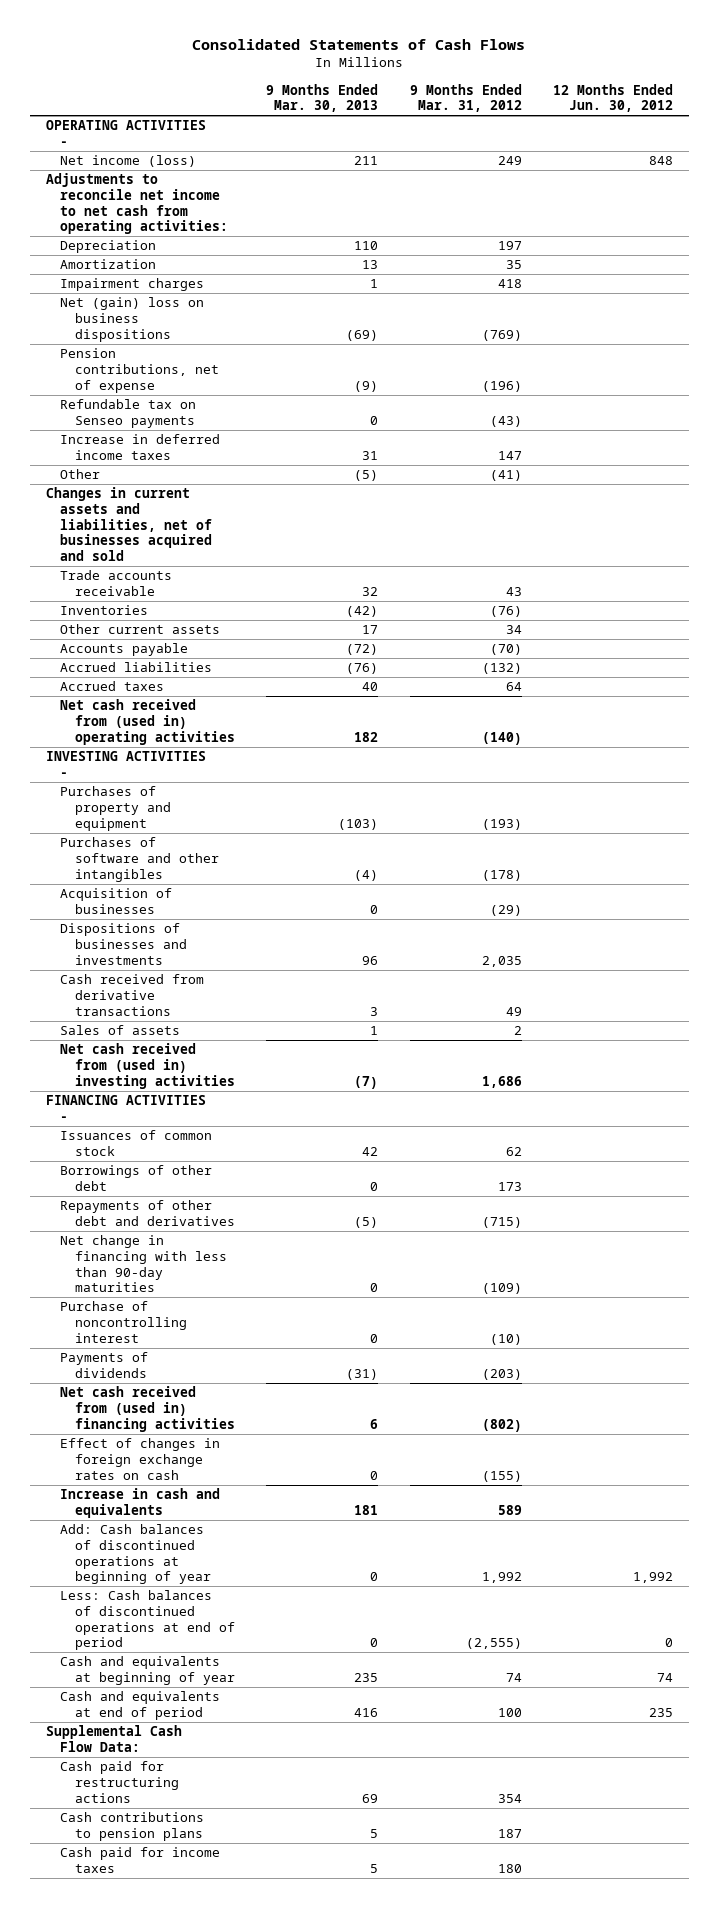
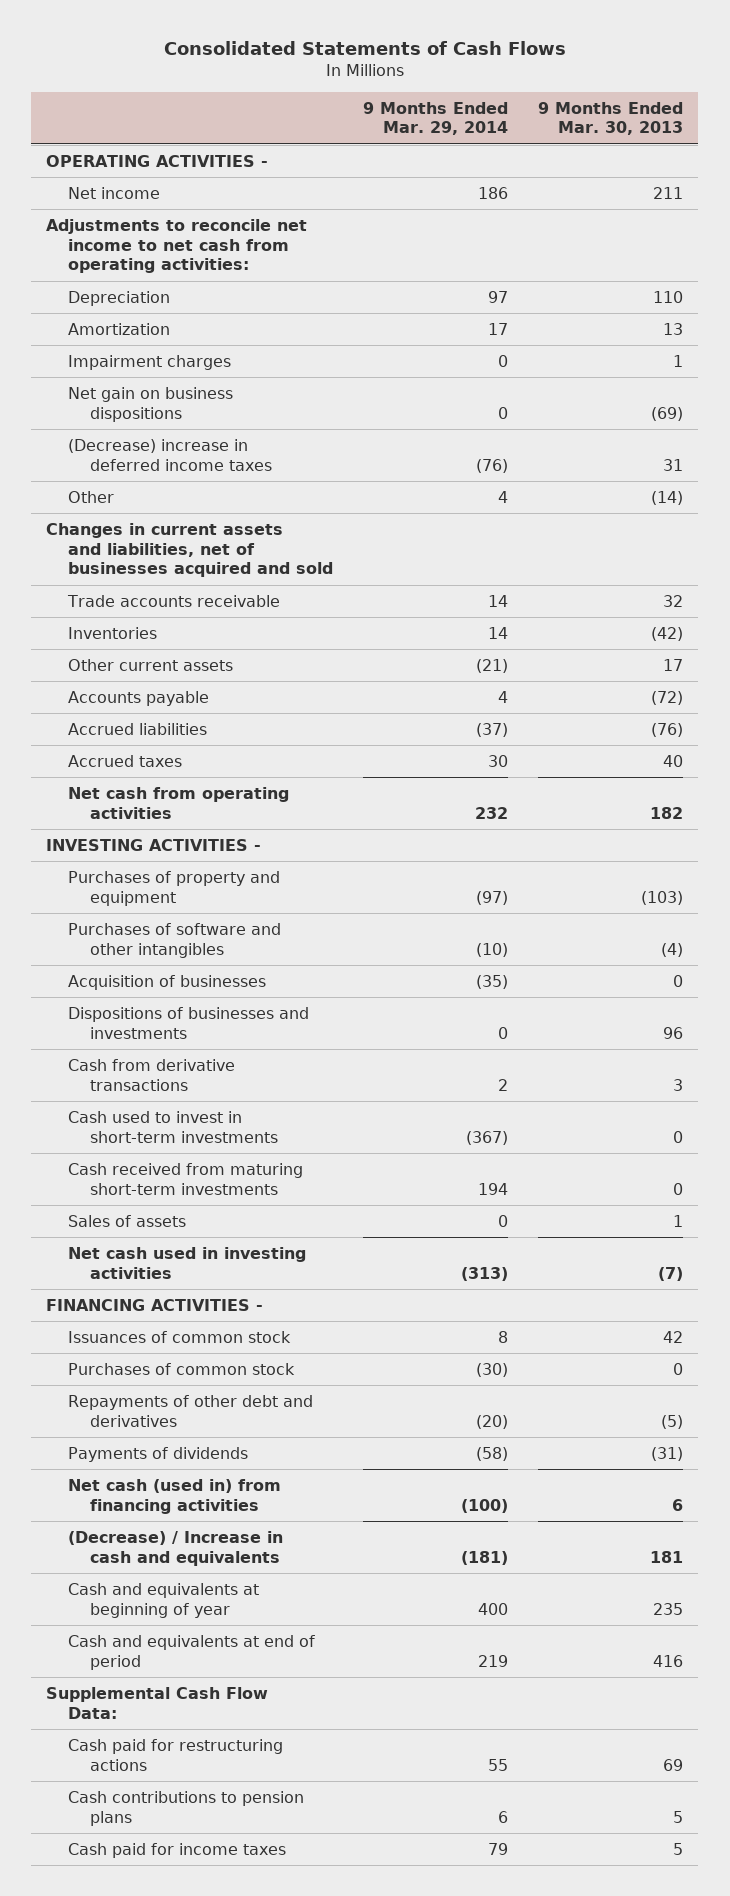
[409,83,522,113] 9 Months Ended Mar. 31, 2012 -> none
[553,83,674,113] 12 Months Ended Jun. 30, 2012 -> none
none -> [363,101,509,136] 9 Months Ended Mar. 29, 2014
[60,155,197,168] Net income (loss) -> [68,186,161,199] Net income
[60,348,219,393] Pension contributions, net of expense -> none
[60,399,197,428] Refundable tax on Senseo payments -> none
[60,297,205,342] Net (gain) loss on business dispositions -> [68,386,234,422] Net gain on business dispositions
[60,434,221,460] Increase in deferred income taxes -> [68,438,273,471] (Decrease) increase in deferred income taxes
[354,470,379,482] (5) -> [651,490,684,505] (14)
[60,699,235,745] Net cash received from (used in) operating activities -> [68,786,290,819] Net cash from operating activities
[60,974,205,1016] Cash received from derivative transactions -> [68,1058,236,1091] Cash from derivative transactions
none -> [68,1110,279,1143] Cash used to invest in short-term investments
none -> [68,1162,304,1195] Cash received from maturing short-term investments
[60,1043,235,1089] Net cash received from (used in) investing activities -> [68,1246,307,1279] Net cash used in investing activities
[60,1165,213,1191] Borrowings of other debt -> none
none -> [68,1362,296,1375] Purchases of common stock
[60,1235,227,1293] Net change in financing with less than 90-day maturities -> none
[60,1301,187,1343] Purchase of noncontrolling interest -> none
[60,1438,221,1480] Effect of changes in foreign exchange rates on cash -> none
[60,1524,211,1585] Add: Cash balances of discontinued operations at beginning of year -> none
[60,1590,235,1651] Less: Cash balances of discontinued operations at end of period -> none
[60,1386,235,1432] Net cash received from (used in) financing activities -> [68,1478,282,1514] Net cash (used in) from financing activities
[60,1488,221,1518] Increase in cash and equivalents -> [68,1530,284,1566] (Decrease) / Increase in cash and equivalents

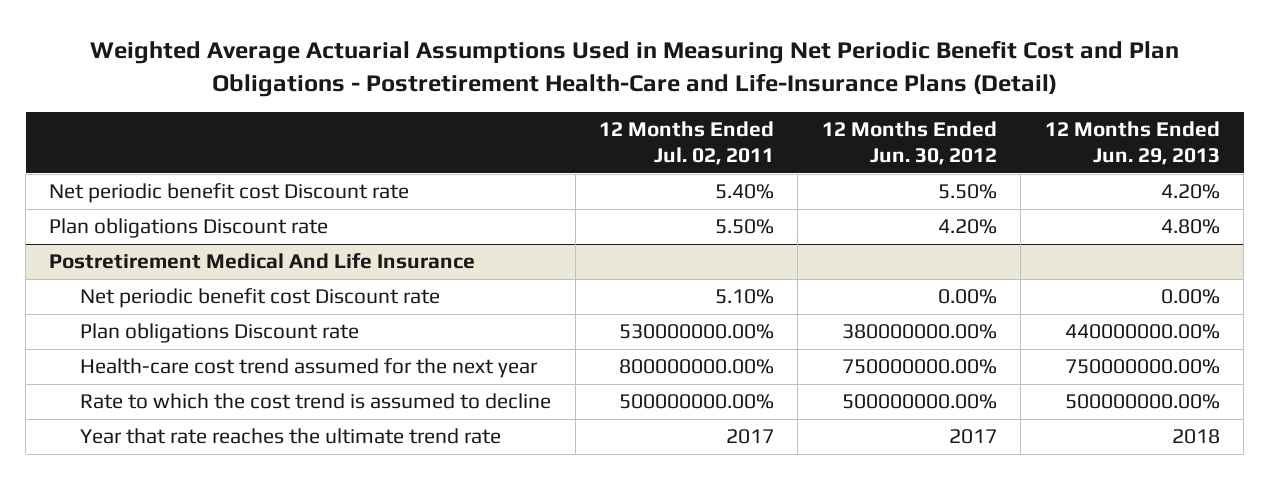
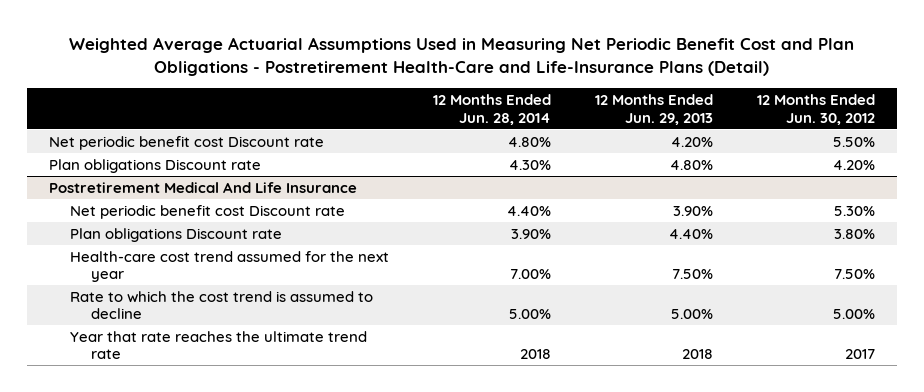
[598,120,774,166] 12 Months Ended Jul. 02, 2011 -> none
none -> [433,93,552,125] 12 Months Ended Jun. 28, 2014
[937,289,997,305] 0.00% -> [833,205,875,216] 5.30%
[1160,289,1220,305] 0.00% -> [672,205,713,216] 3.90%
[841,324,997,340] 380000000.00% -> [833,228,875,239] 3.80%
[1064,324,1220,340] 440000000.00% -> [668,228,713,239] 4.40%
[841,359,997,375] 750000000.00% -> [833,269,875,280] 7.50%
[1064,359,1220,375] 750000000.00% -> [671,269,713,280] 7.50%
[841,394,997,410] 500000000.00% -> [832,309,875,320] 5.00%
[1064,394,1220,410] 500000000.00% -> [670,309,713,320] 5.00%

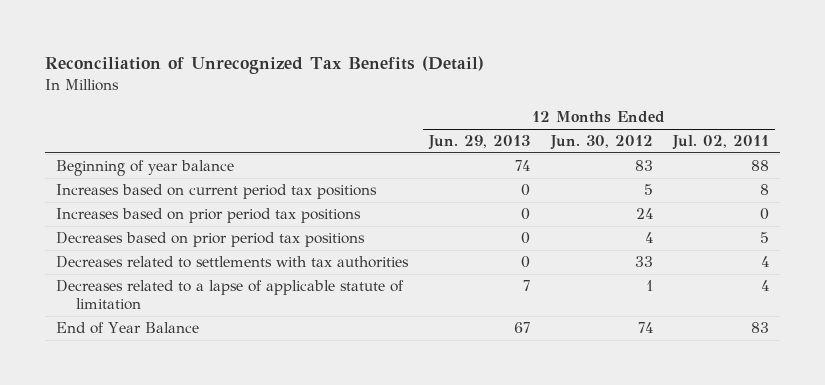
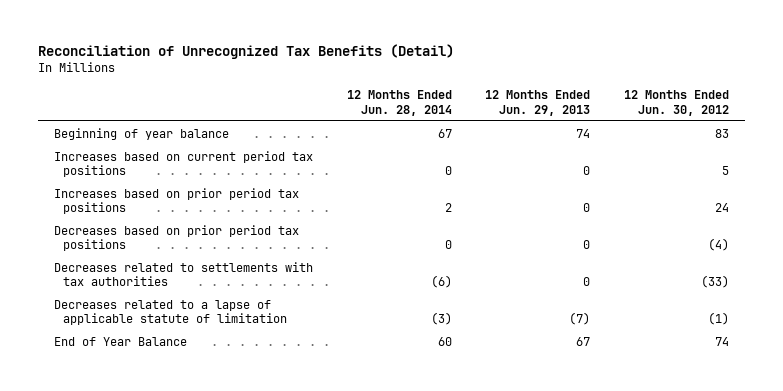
[672,135,770,151] Jul. 02, 2011 -> none
none -> [346,90,452,116] 12 Months Ended Jun. 28, 2014
[644,232,653,244] 4 -> [707,238,729,252] (4)
[634,256,653,268] 33 -> [700,275,729,289] (33)
[522,280,530,292] 7 -> [569,312,591,326] (7)
[645,280,653,292] 1 -> [707,312,729,326] (1)

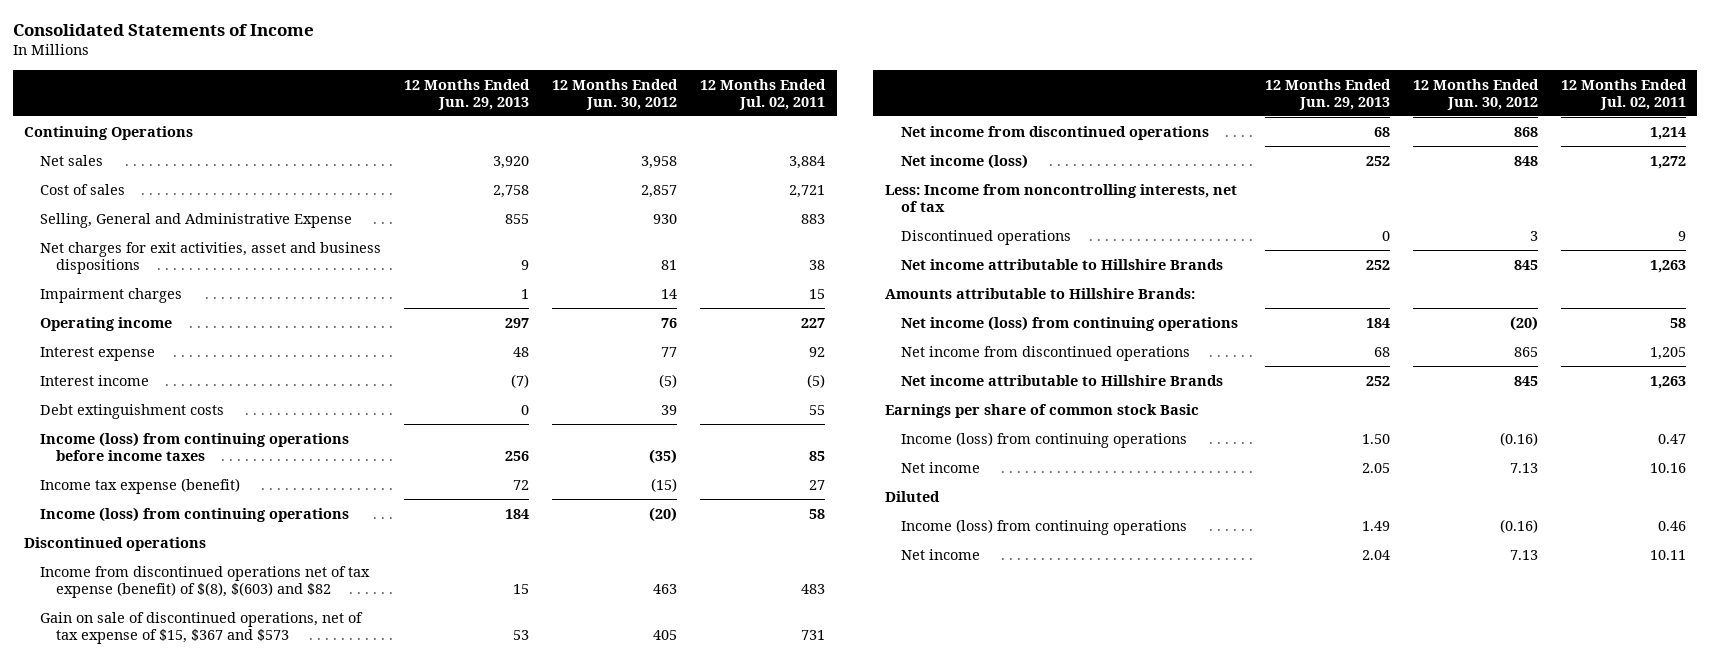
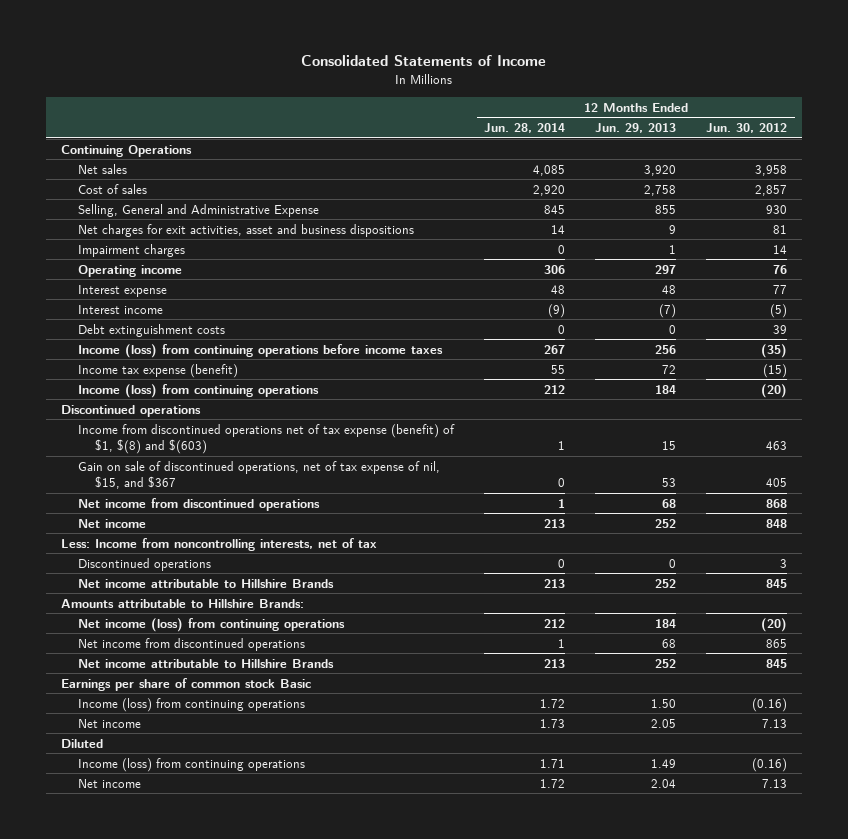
[700,78,827,110] 12 Months Ended Jul. 02, 2011 -> none
none -> [484,123,566,134] Jun. 28, 2014
[40,565,371,598] Income from discontinued operations net of tax expense (benefit) of $(8), $(603) and $82 -> [78,423,456,455] Income from discontinued operations net of tax expense (benefit) of $1, $(8) and $(603)
[40,611,364,644] Gain on sale of discontinued operations, net of tax expense of $15, $367 and $573 -> [78,460,441,490] Gain on sale of discontinued operations, net of tax expense of nil, $15, and $367
[900,153,1028,169] Net income (loss) -> [78,518,147,528] Net income

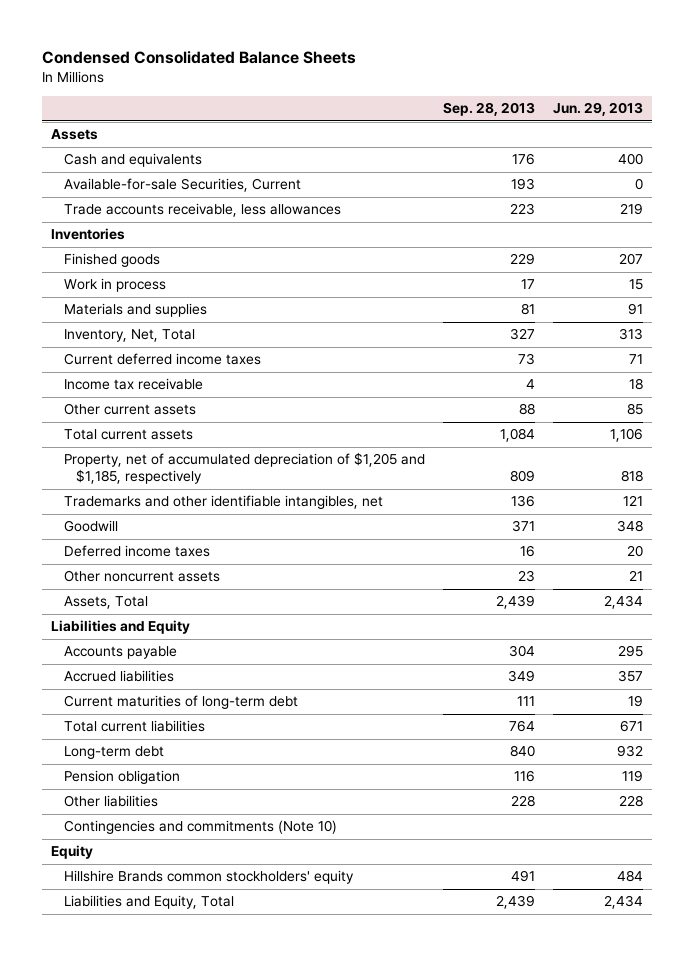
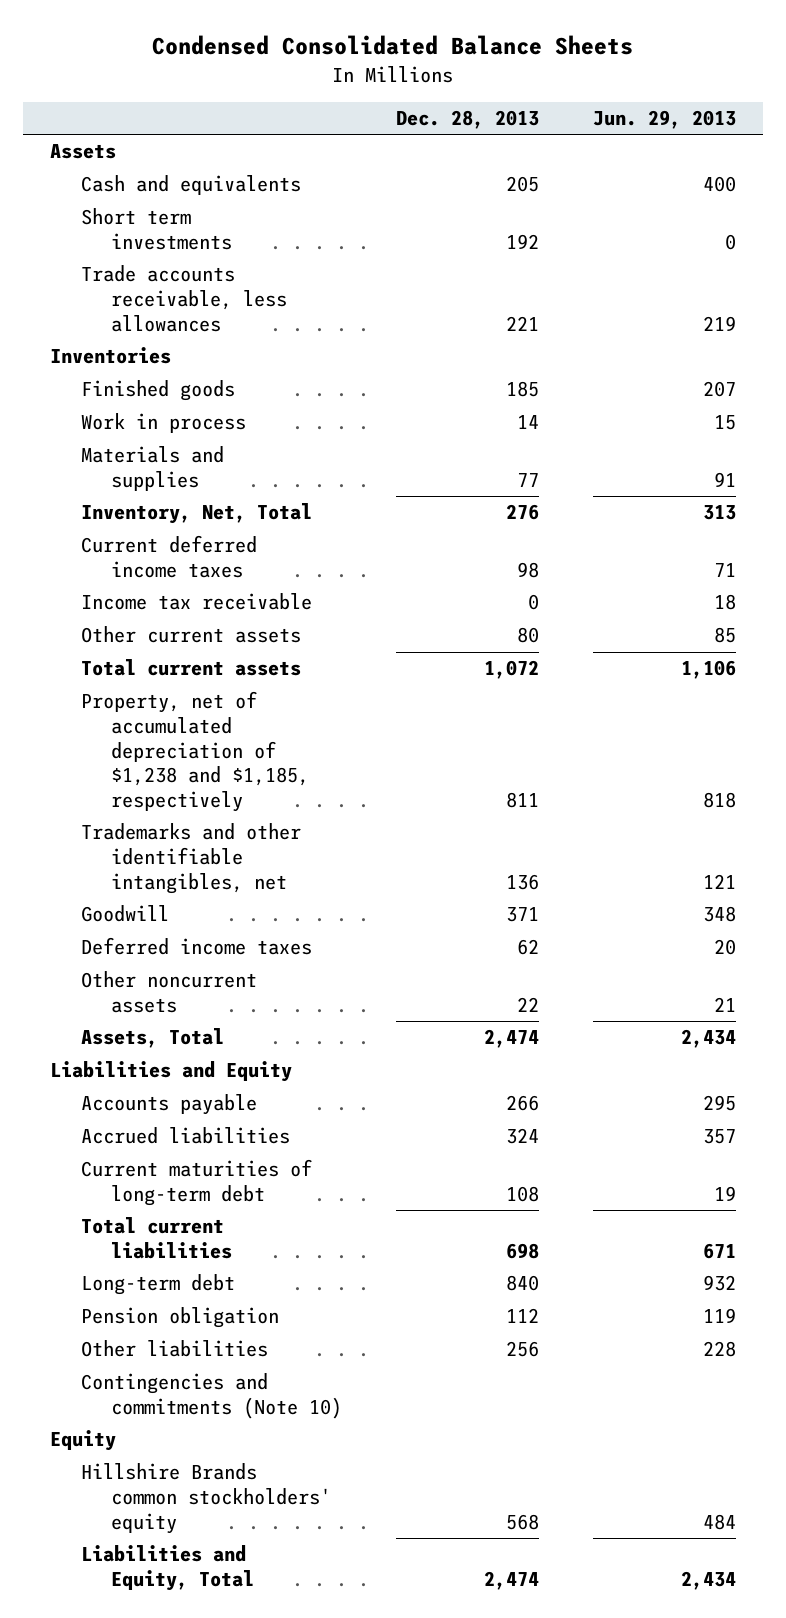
[442,102,535,117] Sep. 28, 2013 -> none
none -> [396,110,540,130] Dec. 28, 2013
[63,178,301,193] Available-for-sale Securities, Current -> [80,208,233,250] Short term investments
[63,452,425,485] Property, net of accumulated depreciation of $1,205 and $1,185, respectively -> [80,691,310,812] Property, net of accumulated depreciation of $1,238 and $1,185, respectively

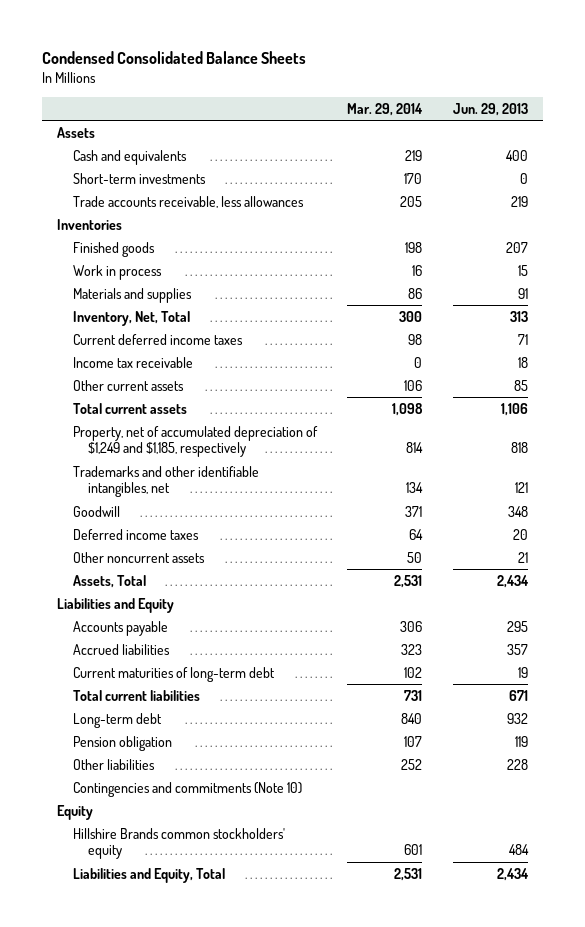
[396,110,540,130] Dec. 28, 2013 -> none
none -> [347,102,424,116] Mar. 29, 2014
[80,208,233,250] Short term investments -> [72,172,206,184] Short-term investments
[80,691,310,812] Property, net of accumulated depreciation of $1,238 and $1,185, respectively -> [72,425,318,458] Property, net of accumulated depreciation of $1,249 and $1,185, respectively

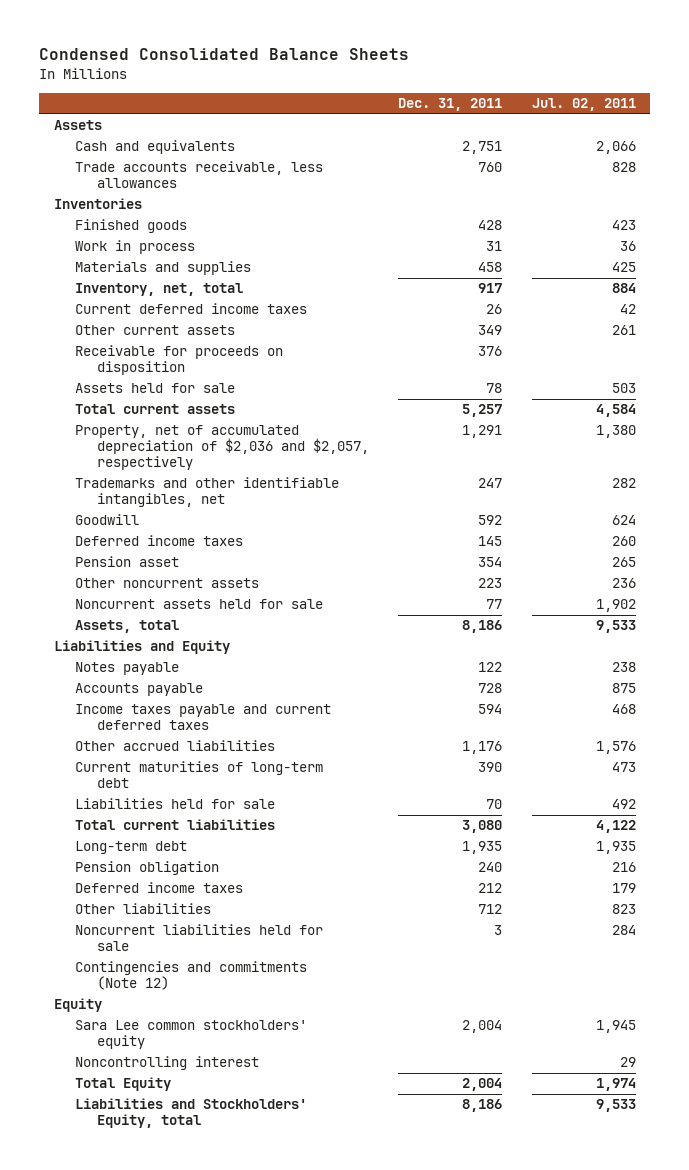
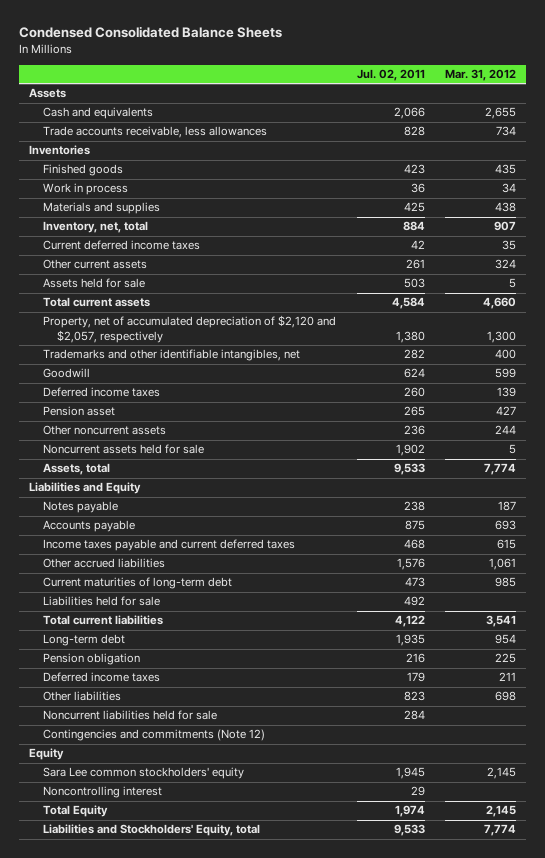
[398,98,503,112] Dec. 31, 2011 -> none
none -> [444,69,516,82] Mar. 31, 2012
[75,345,284,376] Receivable for proceeds on disposition -> none
[75,425,369,471] Property, net of accumulated depreciation of $2,036 and $2,057, respectively -> [43,315,337,343] Property, net of accumulated depreciation of $2,120 and $2,057, respectively

